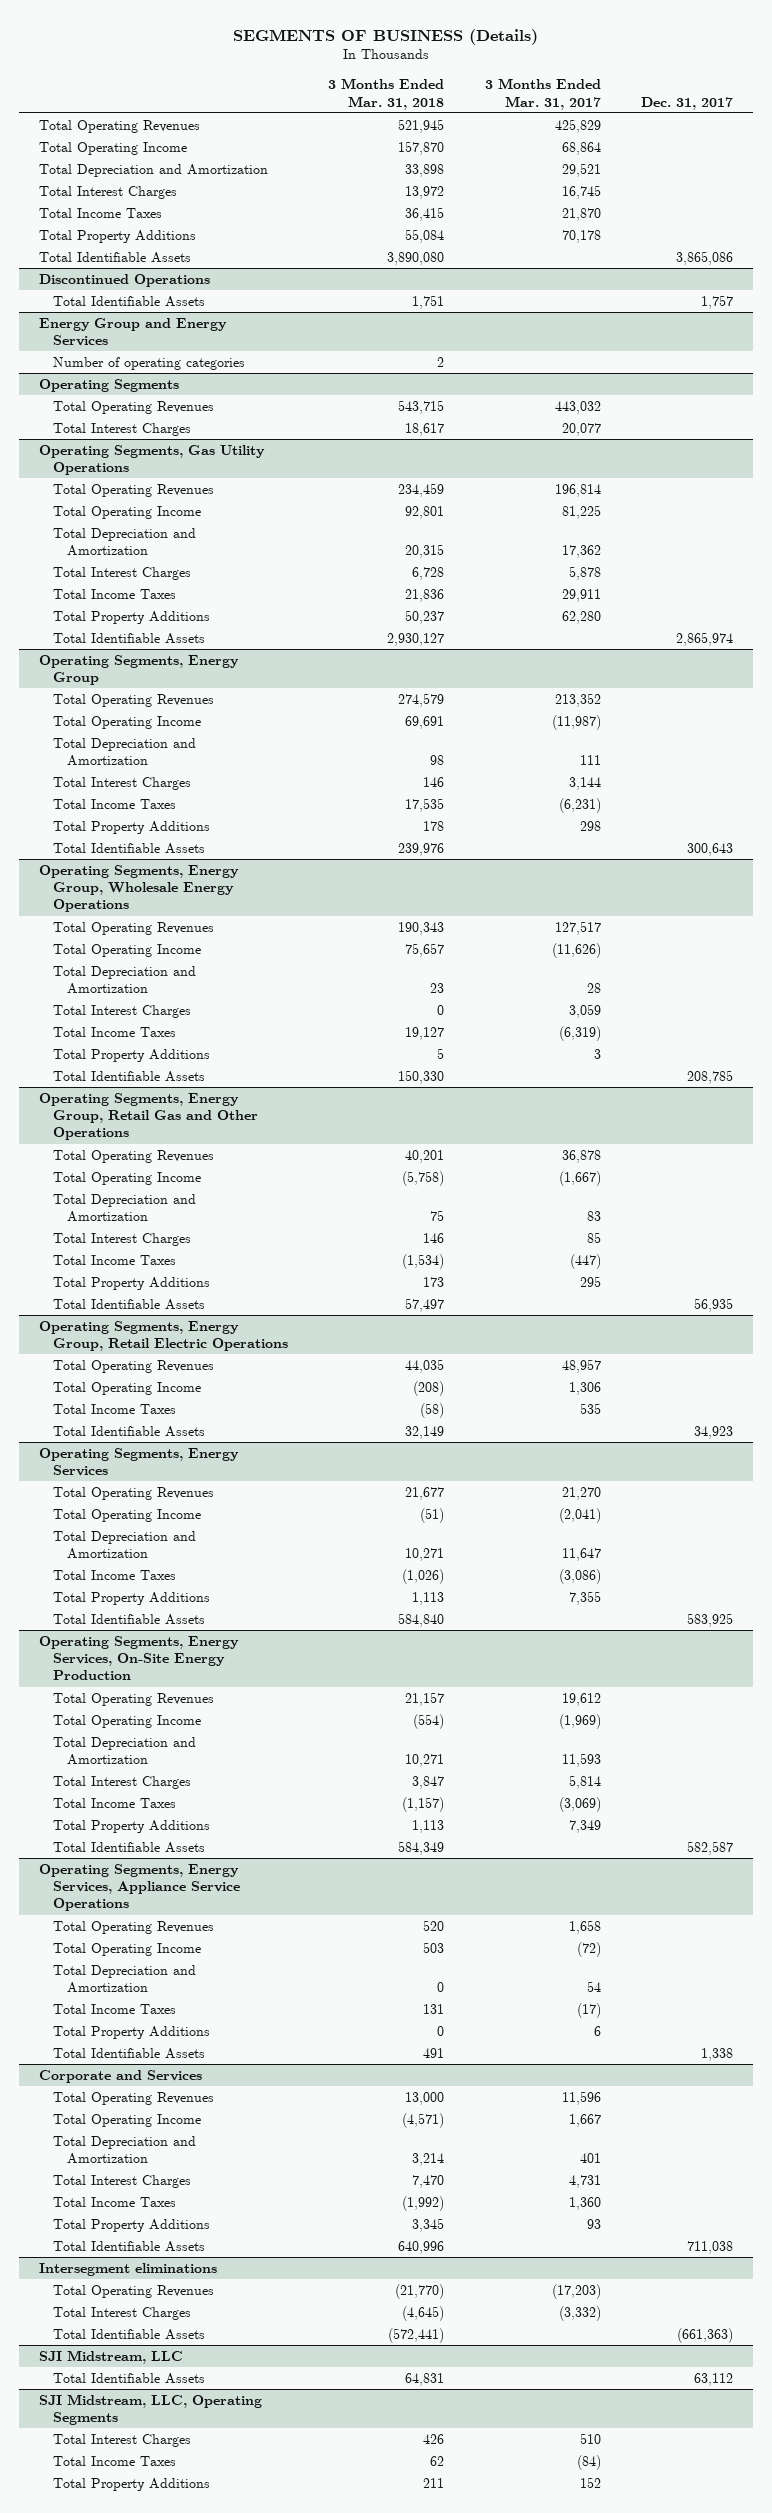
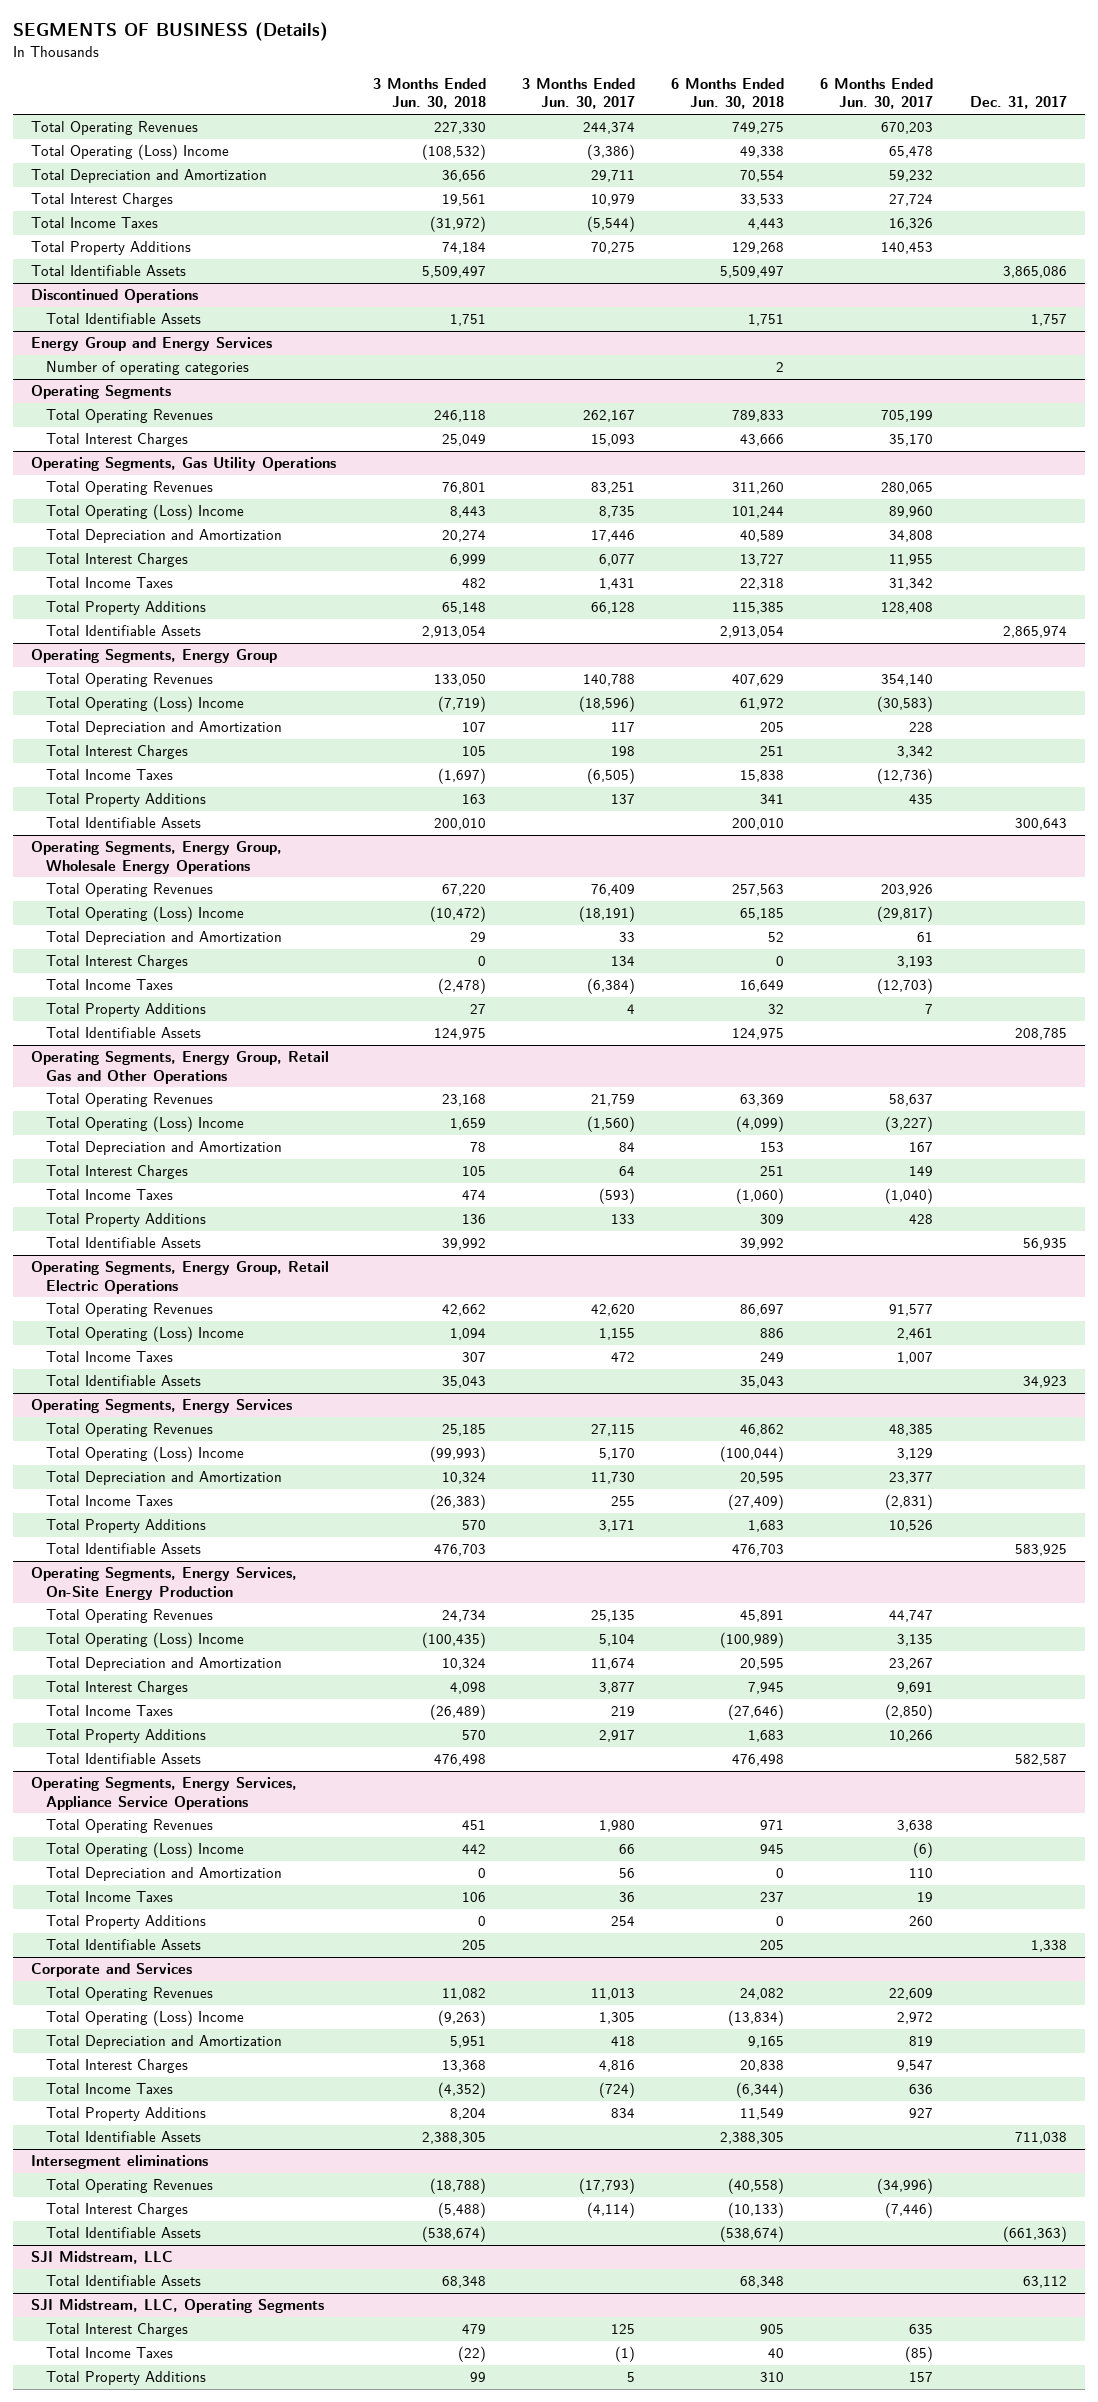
[328,78,445,110] 3 Months Ended Mar. 31, 2018 -> none
[484,78,601,110] 3 Months Ended Mar. 31, 2017 -> none
none -> [372,77,486,110] 3 Months Ended Jun. 30, 2018
none -> [521,77,635,110] 3 Months Ended Jun. 30, 2017
none -> [671,77,785,110] 6 Months Ended Jun. 30, 2018
none -> [820,77,934,110] 6 Months Ended Jun. 30, 2017
[39,141,188,155] Total Operating Income -> [31,144,230,161] Total Operating (Loss) Income
[53,505,202,519] Total Operating Income -> [46,504,245,521] Total Operating (Loss) Income
[53,715,202,729] Total Operating Income -> [46,696,245,713] Total Operating (Loss) Income
[53,943,202,957] Total Operating Income -> [46,906,245,923] Total Operating (Loss) Income
[53,1171,202,1185] Total Operating Income -> [46,1116,245,1133] Total Operating (Loss) Income
[53,1381,202,1395] Total Operating Income -> [46,1326,245,1343] Total Operating (Loss) Income
[53,1508,202,1522] Total Operating Income -> [46,1446,245,1463] Total Operating (Loss) Income
[53,1714,202,1728] Total Operating Income -> [46,1632,245,1649] Total Operating (Loss) Income
[53,1942,202,1956] Total Operating Income -> [46,1842,245,1859] Total Operating (Loss) Income
[53,2113,202,2127] Total Operating Income -> [46,2010,245,2027] Total Operating (Loss) Income

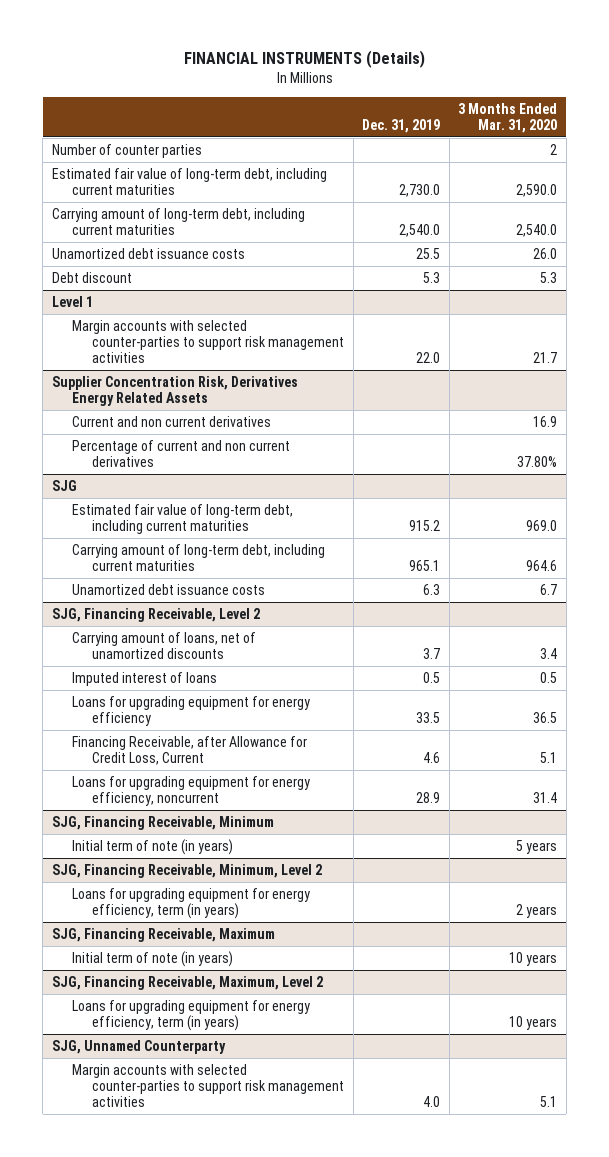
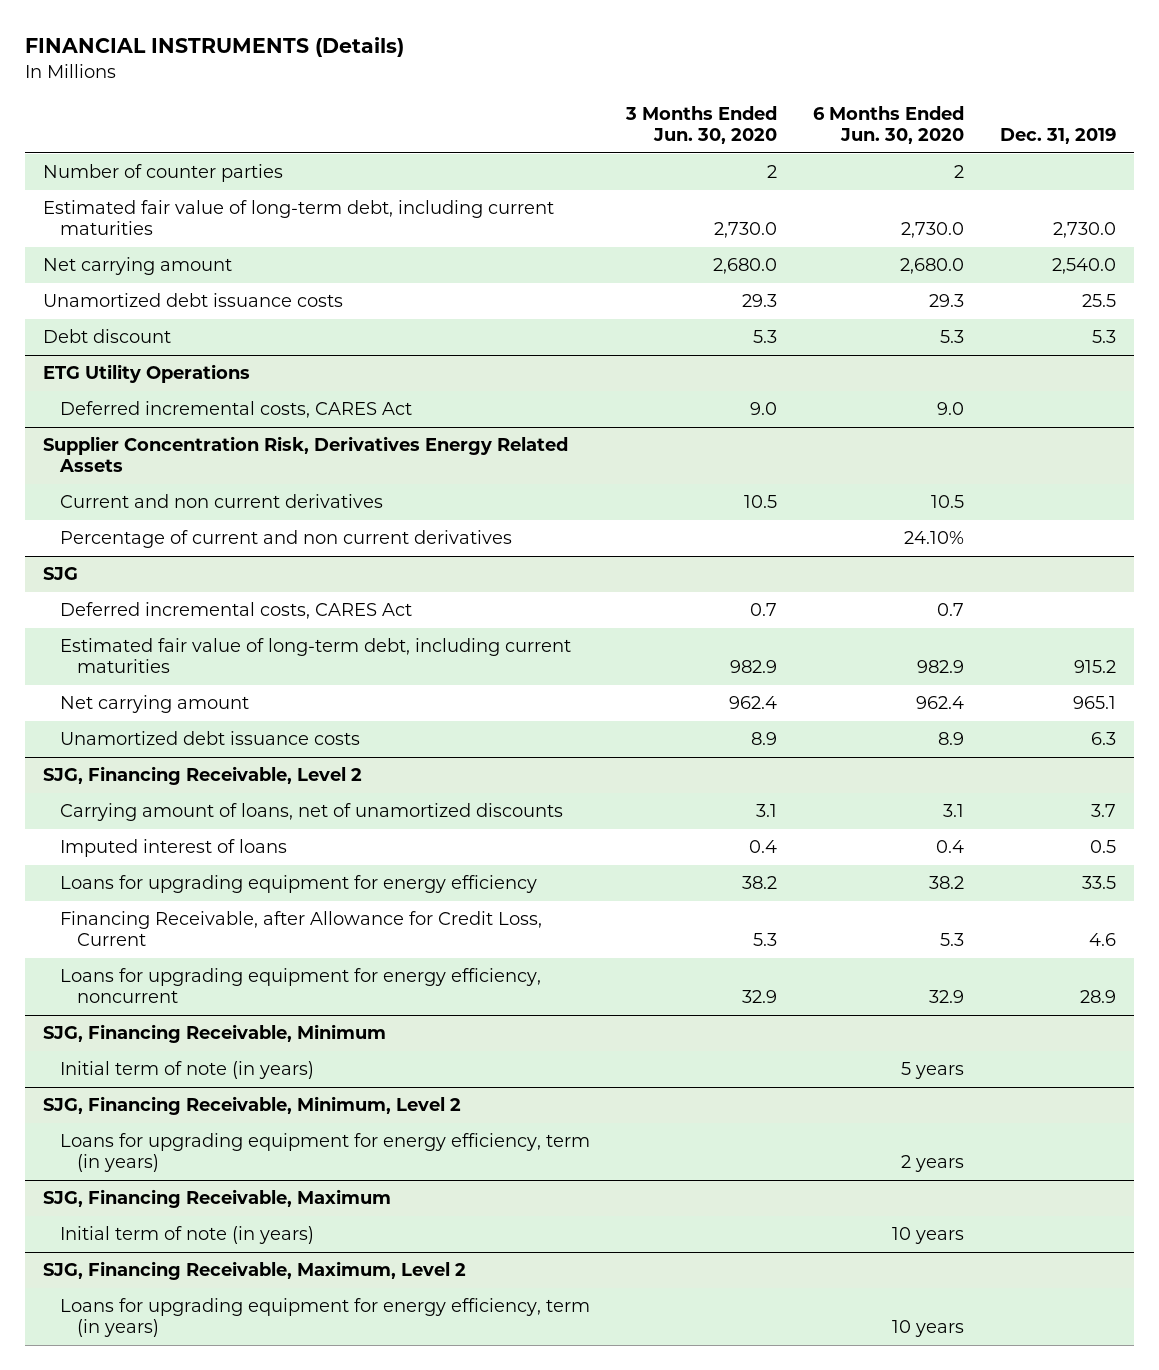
[458,102,558,133] 3 Months Ended Mar. 31, 2020 -> none
none -> [625,105,778,145] 3 Months Ended Jun. 30, 2020
none -> [812,105,964,145] 6 Months Ended Jun. 30, 2020
[51,208,305,236] Carrying amount of long-term debt, including current maturities -> [43,257,233,276] Net carrying amount
[51,296,93,308] Level 1 -> none
[71,320,345,364] Margin accounts with selected counter-parties to support risk management activities -> none
none -> [43,364,251,384] ETG Utility Operations
none -> [60,401,413,419] Deferred incremental costs, CARES Act
none -> [60,602,413,620] Deferred incremental costs, CARES Act
[71,544,325,572] Carrying amount of long-term debt, including current maturities -> [60,695,250,714] Net carrying amount
[51,1040,226,1055] SJG, Unnamed Counterparty -> none
[71,1064,345,1108] Margin accounts with selected counter-parties to support risk management activities -> none

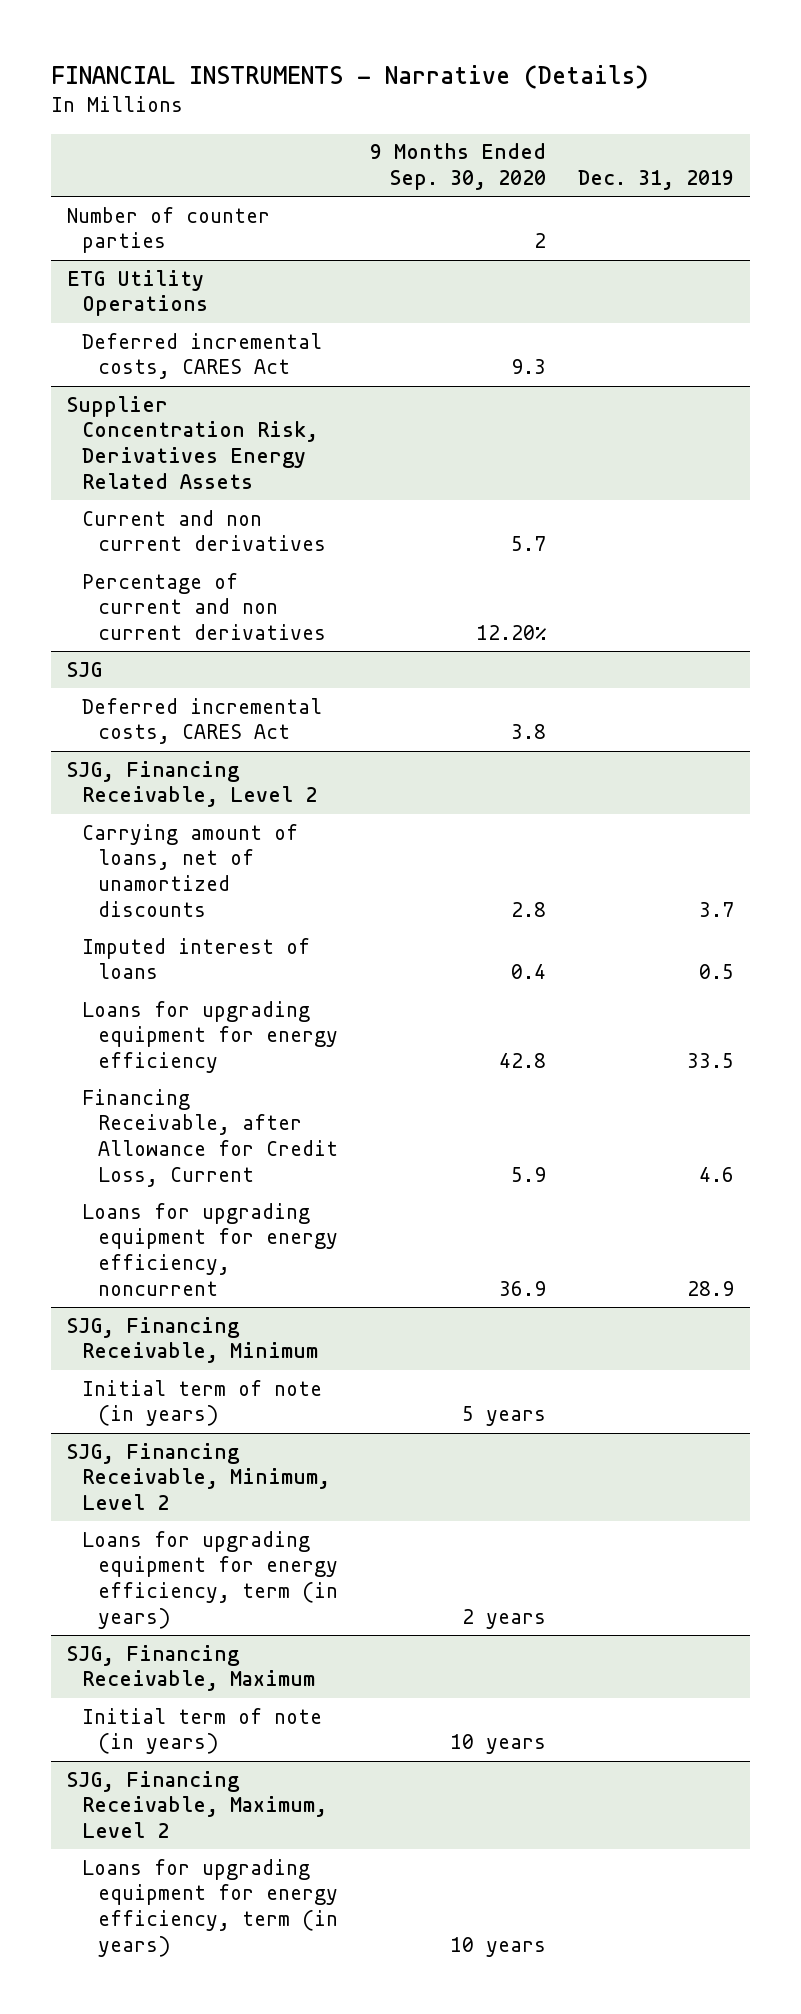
[25,37,405,58] FINANCIAL INSTRUMENTS (Details) -> [50,64,648,89] FINANCIAL INSTRUMENTS - Narrative (Details)
[625,105,778,145] 3 Months Ended Jun. 30, 2020 -> none
[812,105,964,145] 6 Months Ended Jun. 30, 2020 -> none
none -> [369,143,546,191] 9 Months Ended Sep. 30, 2020
[43,200,555,236] Estimated fair value of long-term debt, including current maturities -> none
[43,257,233,276] Net carrying amount -> none
[43,293,344,308] Unamortized debt issuance costs -> none
[43,329,172,344] Debt discount -> none
[60,638,572,674] Estimated fair value of long-term debt, including current maturities -> none
[60,695,250,714] Net carrying amount -> none
[60,731,361,746] Unamortized debt issuance costs -> none

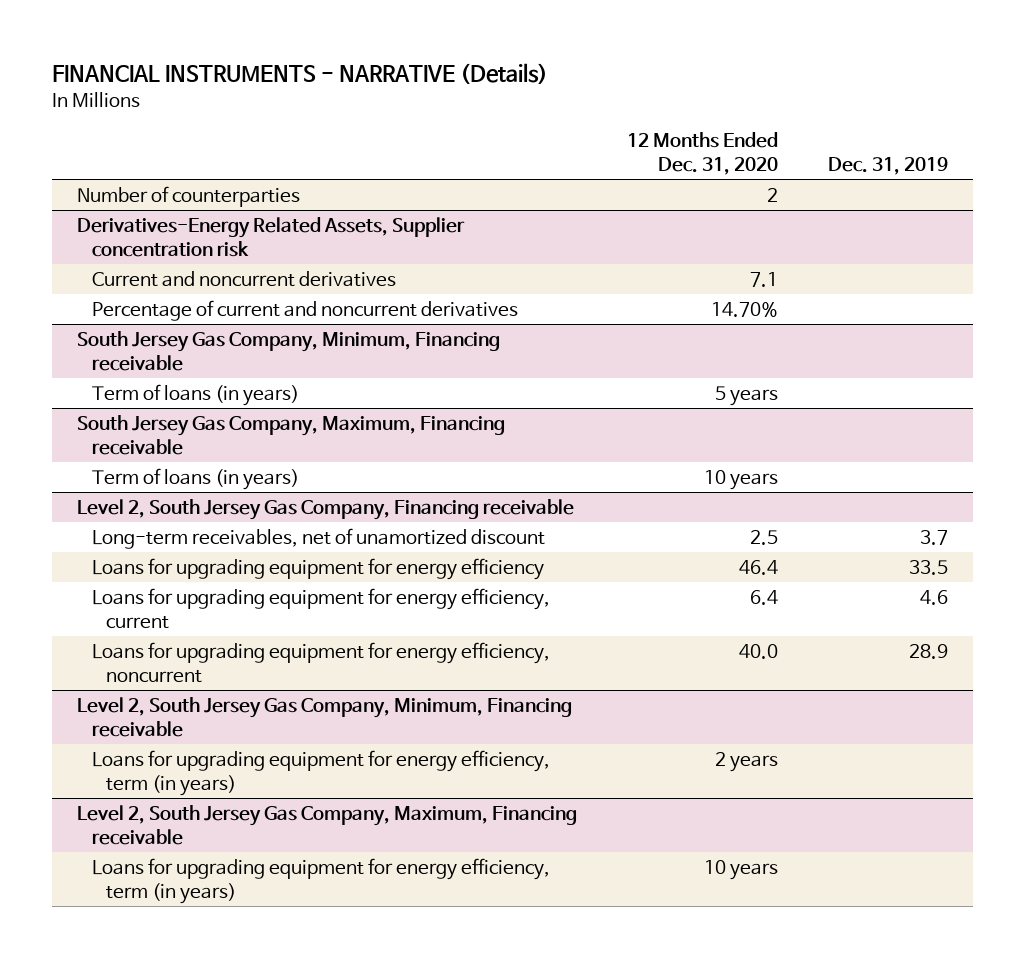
[50,64,648,89] FINANCIAL INSTRUMENTS - Narrative (Details) -> [52,63,549,85] FINANCIAL INSTRUMENTS - NARRATIVE (Details)
[369,143,546,191] 9 Months Ended Sep. 30, 2020 -> none
none -> [627,132,779,175] 12 Months Ended Dec. 31, 2020
[67,206,271,254] Number of counter parties -> none
[67,269,209,317] ETG Utility Operations -> none
[82,332,323,380] Deferred incremental costs, CARES Act -> none
[67,661,103,677] SJG -> none
[82,697,323,745] Deferred incremental costs, CARES Act -> none
[82,937,311,980] Imputed interest of loans -> none
none -> [77,185,301,207] Number of counterparties
[67,395,319,489] Supplier Concentration Risk, Derivatives Energy Related Assets -> [77,216,466,257] Derivatives-Energy Related Assets, Supplier concentration risk
[82,509,326,552] Current and non current derivatives -> [91,270,396,287] Current and noncurrent derivatives
[82,572,326,641] Percentage of current and non current derivatives -> [91,299,518,321] Percentage of current and noncurrent derivatives
none -> [77,330,501,371] South Jersey Gas Company, Minimum, Financing receivable
none -> [91,383,299,406] Term of loans (in years)
none -> [77,414,506,455] South Jersey Gas Company, Maximum, Financing receivable
none -> [91,467,299,490] Term of loans (in years)
[67,760,318,808] SJG, Financing Receivable, Level 2 -> [77,498,575,520] Level 2, South Jersey Gas Company, Financing receivable
[82,823,299,917] Carrying amount of loans, net of unamortized discounts -> [91,527,545,549] Long-term receivables, net of unamortized discount
[82,1088,338,1187] Financing Receivable, after Allowance for Credit Loss, Current -> [91,587,550,629] Loans for upgrading equipment for energy efficiency, current
[67,1316,319,1364] SJG, Financing Receivable, Minimum -> none
[82,1379,323,1427] Initial term of note (in years) -> none
[67,1442,331,1511] SJG, Financing Receivable, Minimum, Level 2 -> [77,696,573,737] Level 2, South Jersey Gas Company, Minimum, Financing receivable
[67,1644,316,1692] SJG, Financing Receivable, Maximum -> none
[82,1707,323,1755] Initial term of note (in years) -> none
[67,1770,328,1839] SJG, Financing Receivable, Maximum, Level 2 -> [77,804,578,845] Level 2, South Jersey Gas Company, Maximum, Financing receivable

